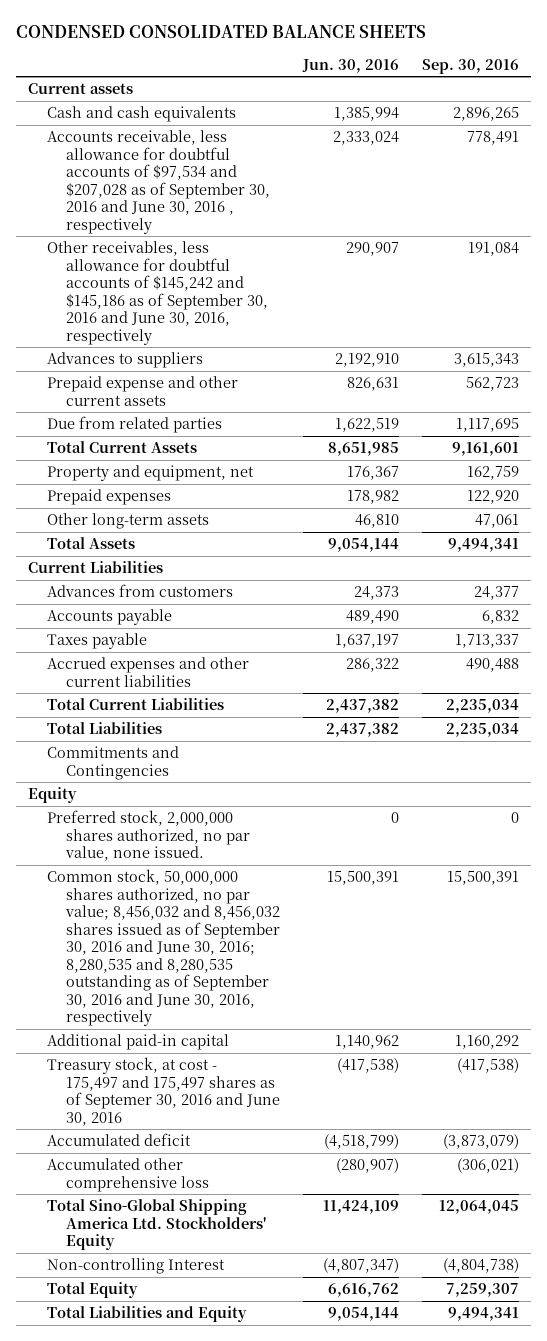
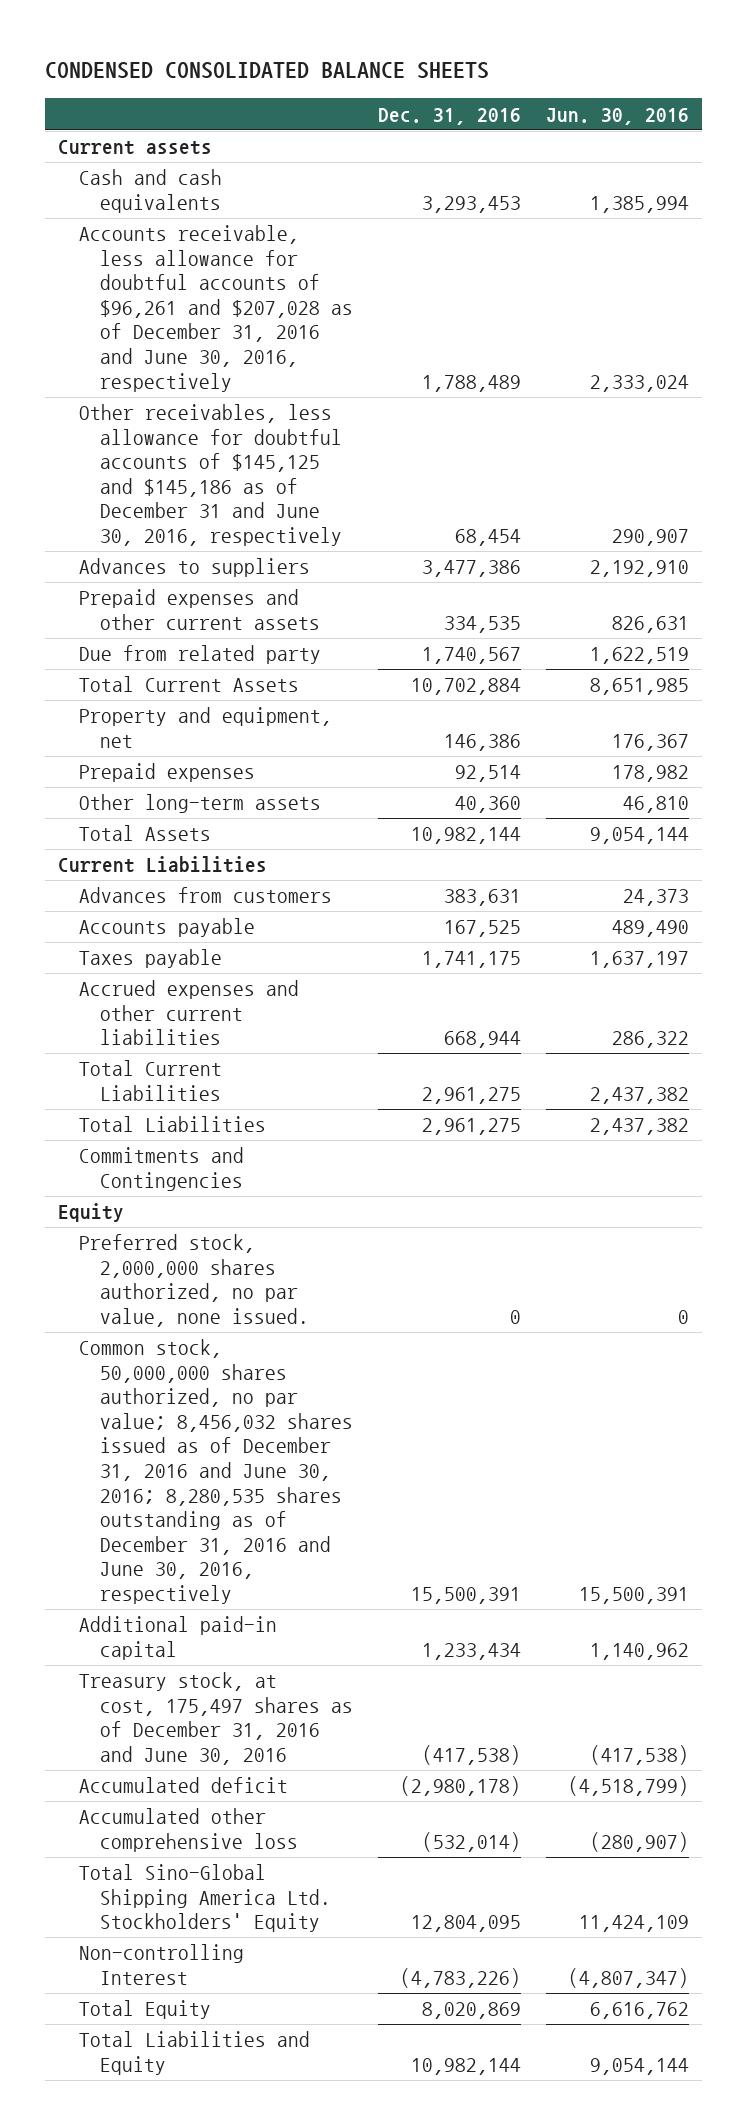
[422,58,520,74] Sep. 30, 2016 -> none
none -> [378,107,522,125] Dec. 31, 2016
[46,130,270,234] Accounts receivable, less allowance for doubtful accounts of $97,534 and $207,028 as of September 30, 2016 and June 30, 2016 , respectively -> [78,225,353,392] Accounts receivable, less allowance for doubtful accounts of $96,261 and $207,028 as of December 31, 2016 and June 30, 2016, respectively
[46,241,268,345] Other receivables, less allowance for doubtful accounts of $145,242 and $145,186 as of September 30, 2016 and June 30, 2016, respectively -> [78,404,342,547] Other receivables, less allowance for doubtful accounts of $145,125 and $145,186 as of December 31 and June 30, 2016, respectively
[46,376,238,406] Prepaid expense and other current assets -> [78,589,320,630] Prepaid expenses and other current assets
[46,416,222,434] Due from related parties -> [78,645,321,665] Due from related party
[46,869,280,1027] Common stock, 50,000,000 shares authorized, no par value; 8,456,032 and 8,456,032 shares issued as of September 30, 2016 and June 30, 2016; 8,280,535 and 8,280,535 outstanding as of September 30, 2016 and June 30, 2016, respectively -> [78,1339,353,1604] Common stock, 50,000,000 shares authorized, no par value; 8,456,032 shares issued as of December 31, 2016 and June 30, 2016; 8,280,535 shares outstanding as of December 31, 2016 and June 30, 2016, respectively
[46,1057,280,1126] Treasury stock, at cost - 175,497 and 175,497 shares as of Septemer 30, 2016 and June 30, 2016 -> [78,1672,353,1765] Treasury stock, at cost, 175,497 shares as of December 31, 2016 and June 30, 2016

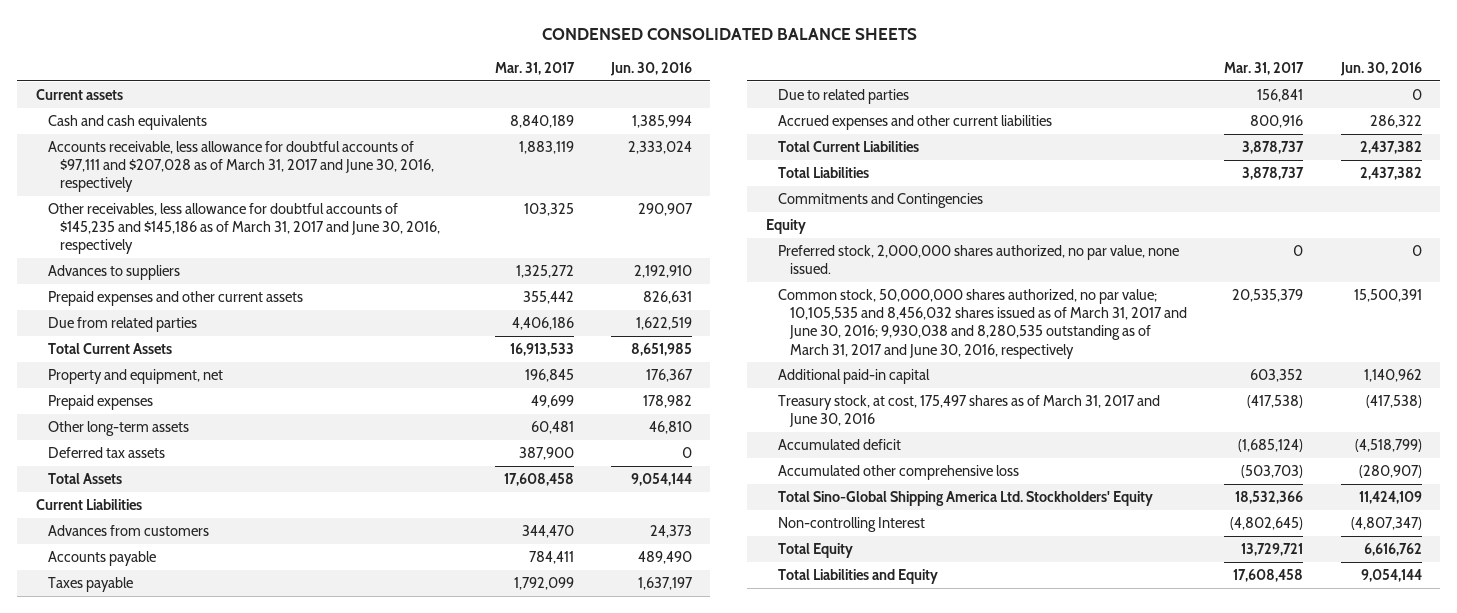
[378,107,522,125] Dec. 31, 2016 -> none
none -> [494,61,575,75] Mar. 31, 2017
[78,225,353,392] Accounts receivable, less allowance for doubtful accounts of $96,261 and $207,028 as of December 31, 2016 and June 30, 2016, respectively -> [48,140,435,193] Accounts receivable, less allowance for doubtful accounts of $97,111 and $207,028 as of March 31, 2017 and June 30, 2016, respectively
[78,404,342,547] Other receivables, less allowance for doubtful accounts of $145,125 and $145,186 as of December 31 and June 30, 2016, respectively -> [48,202,441,255] Other receivables, less allowance for doubtful accounts of $145,235 and $145,186 as of March 31, 2017 and June 30, 2016, respectively
[78,645,321,665] Due from related party -> [48,316,198,332] Due from related parties
none -> [48,446,166,458] Deferred tax assets
none -> [777,88,909,104] Due to related parties
[78,1339,353,1604] Common stock, 50,000,000 shares authorized, no par value; 8,456,032 shares issued as of December 31, 2016 and June 30, 2016; 8,280,535 shares outstanding as of December 31, 2016 and June 30, 2016, respectively -> [777,288,1188,359] Common stock, 50,000,000 shares authorized, no par value; 10,105,535 and 8,456,032 shares issued as of March 31, 2017 and June 30, 2016; 9,930,038 and 8,280,535 outstanding as of March 31, 2017 and June 30, 2016, respectively
[78,1672,353,1765] Treasury stock, at cost, 175,497 shares as of December 31, 2016 and June 30, 2016 -> [777,394,1160,428] Treasury stock, at cost, 175,497 shares as of March 31, 2017 and June 30, 2016

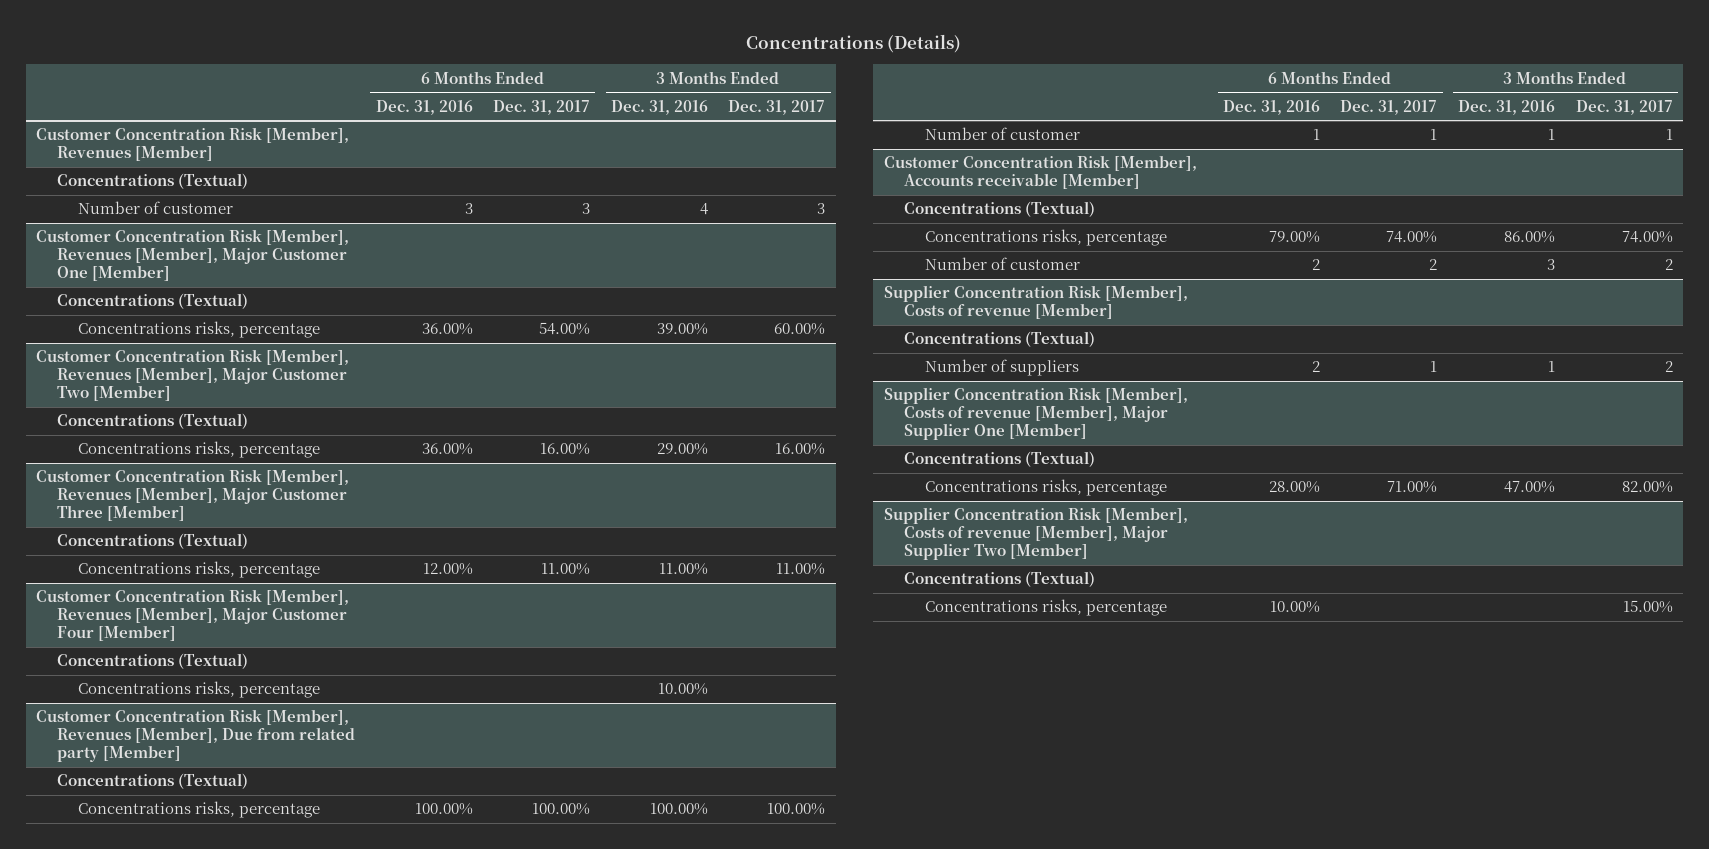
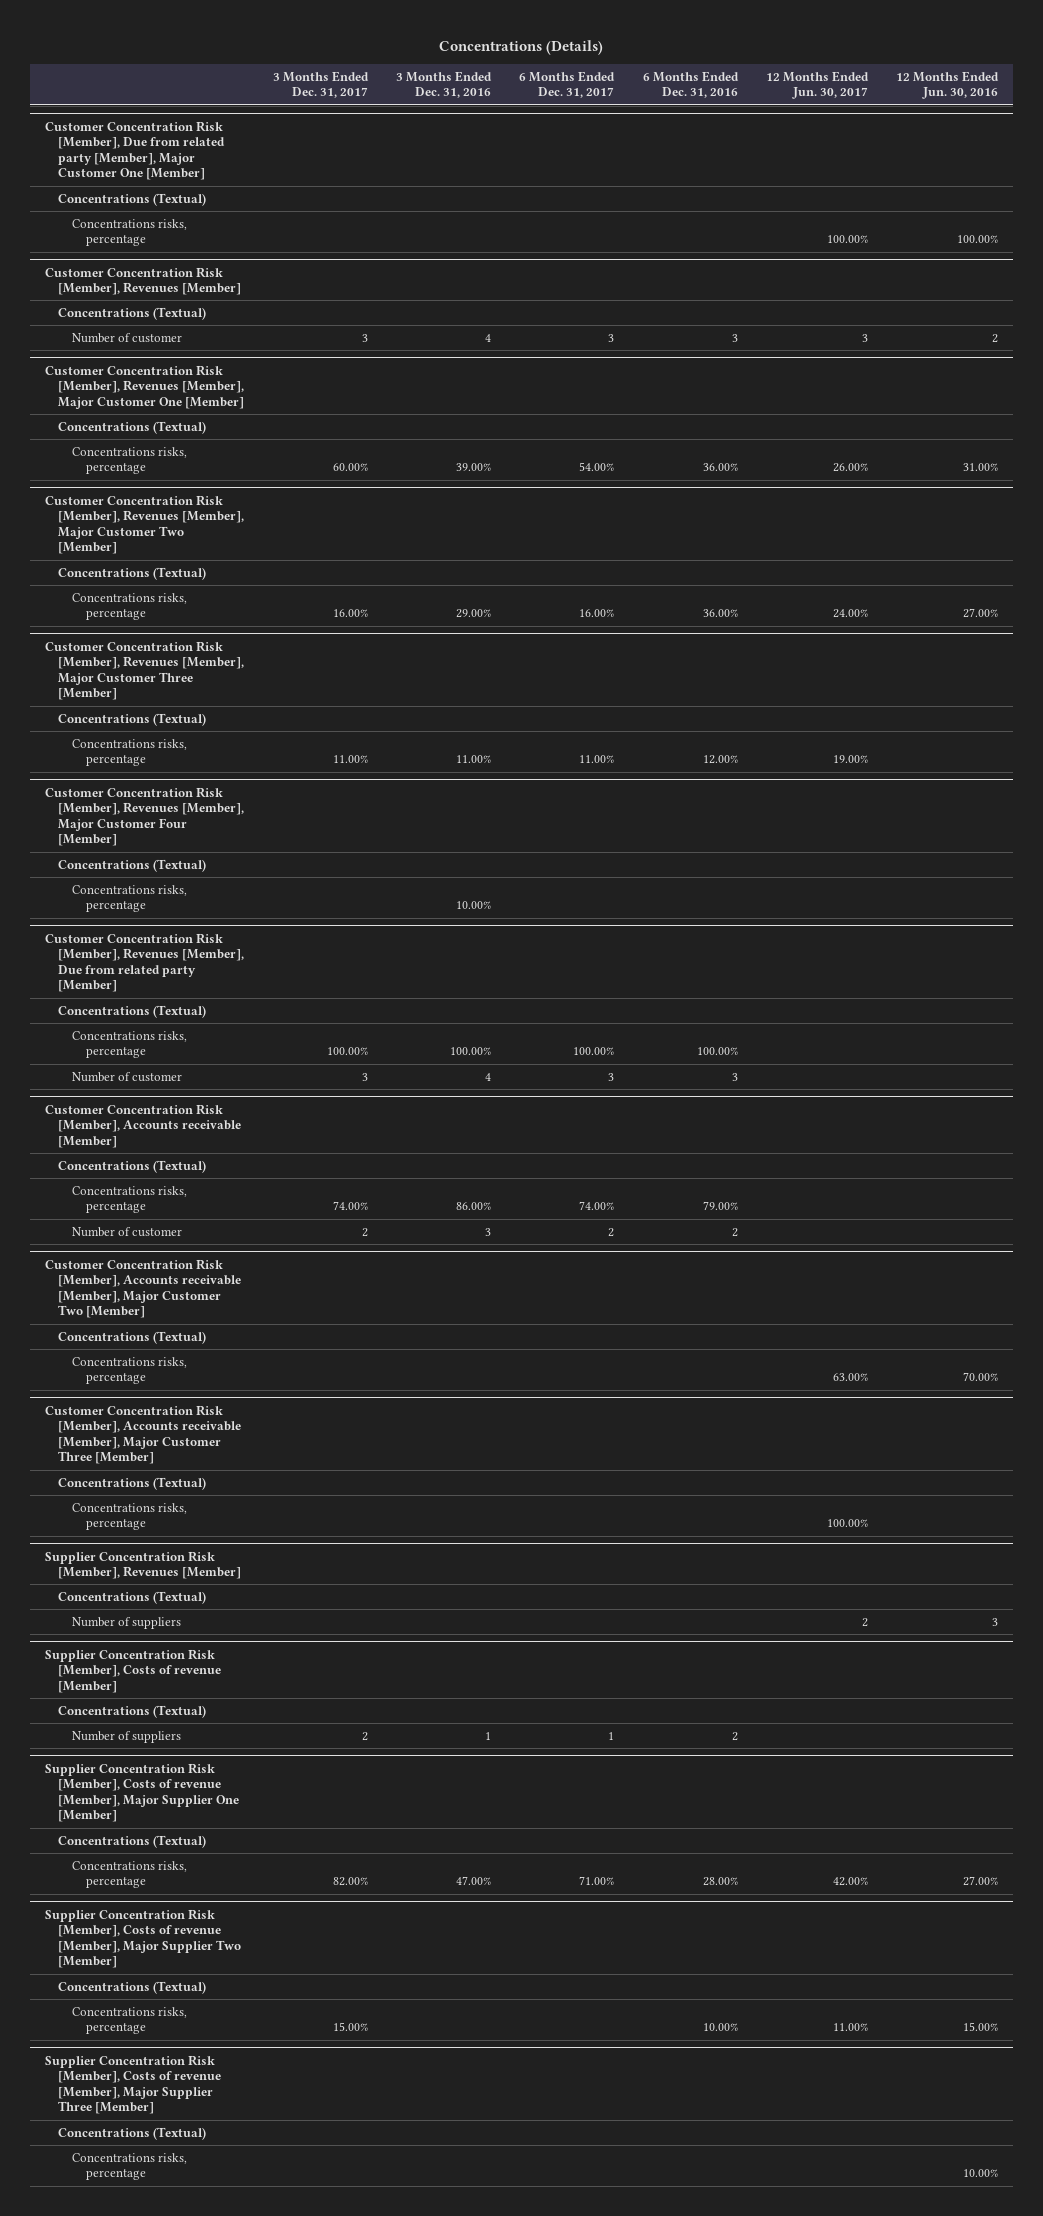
none -> [766,70,870,100] 12 Months Ended Jun. 30, 2017
none -> [896,70,1000,100] 12 Months Ended Jun. 30, 2016
none -> [44,120,226,181] Customer Concentration Risk [Member], Due from related party [Member], Major Customer One [Member]
none -> [58,192,207,206] Concentrations (Textual)
none -> [72,218,188,247] Concentrations risks, percentage
[1312,129,1320,141] 1 -> [731,1072,738,1081] 3
[1430,129,1438,141] 1 -> [608,1072,615,1081] 3
[1548,129,1556,141] 1 -> [485,1072,492,1081] 4
[1665,129,1673,141] 1 -> [361,1072,368,1081] 3
none -> [44,1258,242,1319] Customer Concentration Risk [Member], Accounts receivable [Member], Major Customer Two [Member]
none -> [58,1330,207,1344] Concentrations (Textual)
none -> [72,1356,188,1385] Concentrations risks, percentage
none -> [44,1404,242,1465] Customer Concentration Risk [Member], Accounts receivable [Member], Major Customer Three [Member]
none -> [58,1476,207,1490] Concentrations (Textual)
none -> [72,1502,188,1531] Concentrations risks, percentage
none -> [44,1550,242,1580] Supplier Concentration Risk [Member], Revenues [Member]
none -> [58,1590,207,1604] Concentrations (Textual)
none -> [72,1616,182,1629] Number of suppliers
none -> [44,2054,222,2115] Supplier Concentration Risk [Member], Costs of revenue [Member], Major Supplier Three [Member]
none -> [58,2126,207,2140] Concentrations (Textual)
none -> [72,2152,188,2181] Concentrations risks, percentage

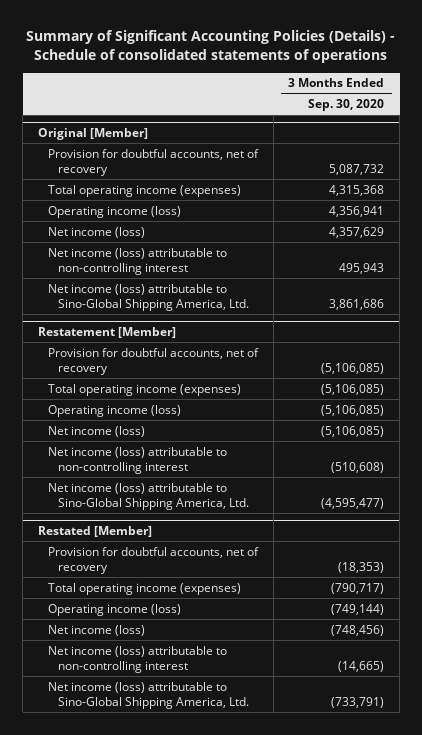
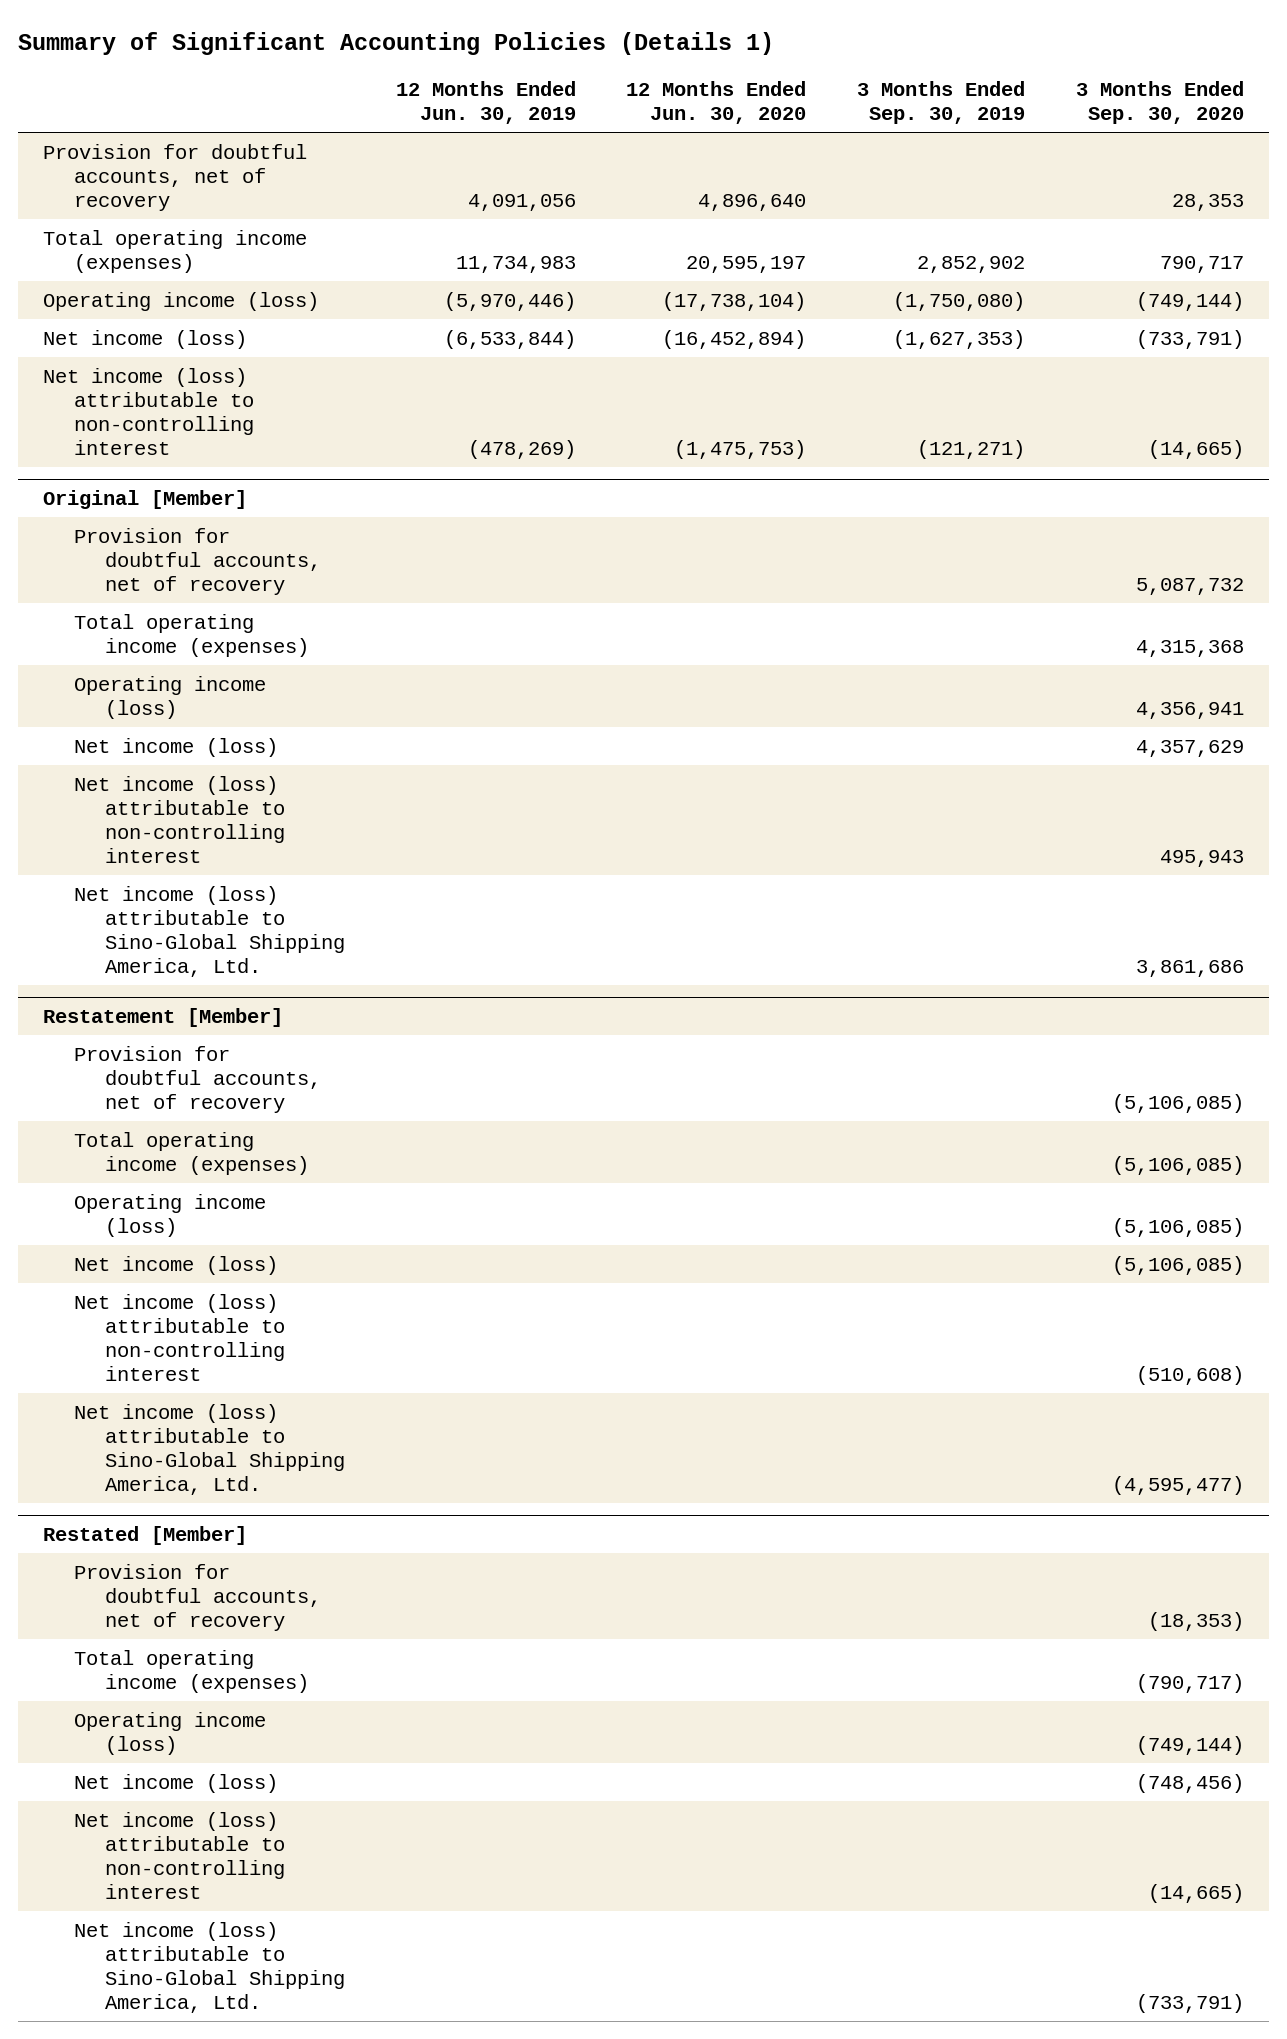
[26,30,396,64] Summary of Significant Accounting Policies (Details) - Schedule of consolidated statements of operations -> [17,31,774,55] Summary of Significant Accounting Policies (Details 1)
none -> [395,80,576,124] 12 Months Ended Jun. 30, 2019
none -> [626,80,807,124] 12 Months Ended Jun. 30, 2020
none -> [857,80,1026,124] 3 Months Ended Sep. 30, 2019
none -> [43,143,308,211] Provision for doubtful accounts, net of recovery
none -> [43,229,308,273] Total operating income (expenses)
none -> [43,291,320,311] Operating income (loss)
none -> [43,329,248,349] Net income (loss)
none -> [43,367,255,455] Net income (loss) attributable to non-controlling interest

